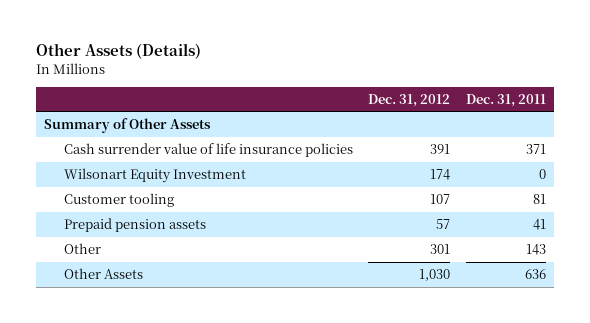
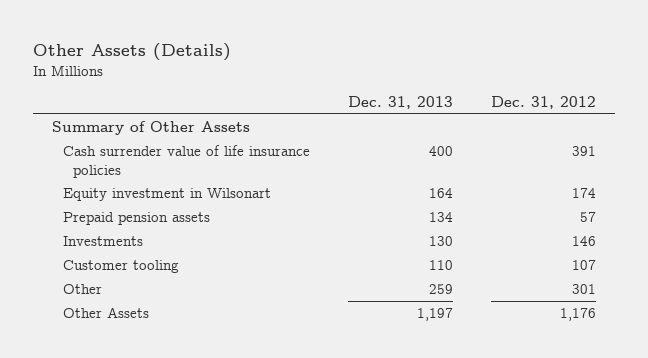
[465,93,546,107] Dec. 31, 2011 -> none
none -> [347,96,453,110] Dec. 31, 2013
[63,168,246,184] Wilsonart Equity Investment -> [62,187,271,201] Equity investment in Wilsonart
none -> [62,235,143,246] Investments
[63,193,174,208] Customer tooling -> [62,259,179,273] Customer tooling
[419,269,451,282] 1,030 -> [559,307,596,321] 1,176

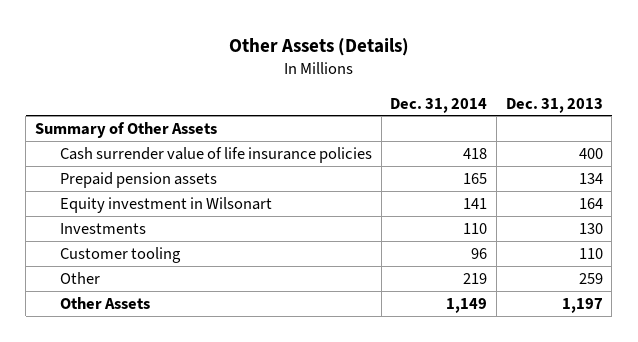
[490,96,596,110] Dec. 31, 2012 -> none
none -> [390,97,488,113] Dec. 31, 2014
[62,187,271,201] Equity investment in Wilsonart -> [60,196,273,213] Equity investment in Wilsonart

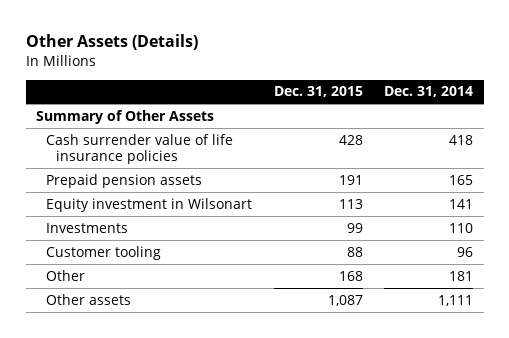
[505,97,603,113] Dec. 31, 2013 -> none
none -> [273,86,363,98] Dec. 31, 2015
[463,272,488,284] 219 -> [449,270,474,281] 181
[60,296,151,309] Other Assets -> [46,293,132,305] Other assets
[446,297,488,313] 1,149 -> [438,294,474,306] 1,111

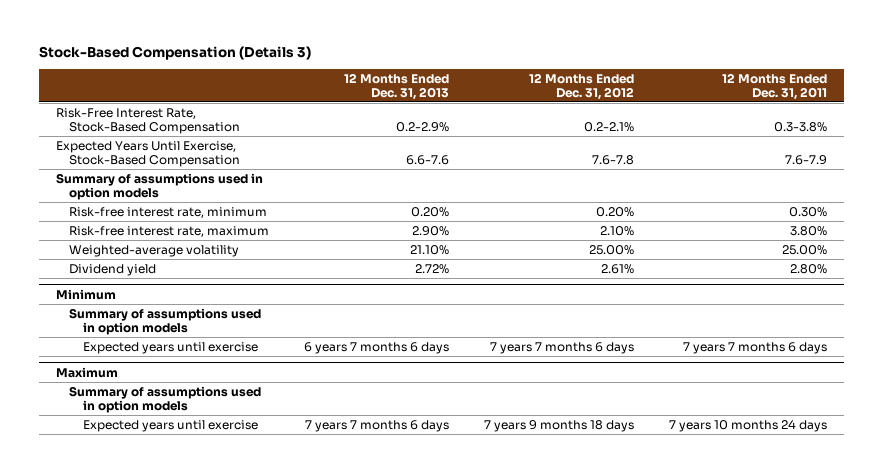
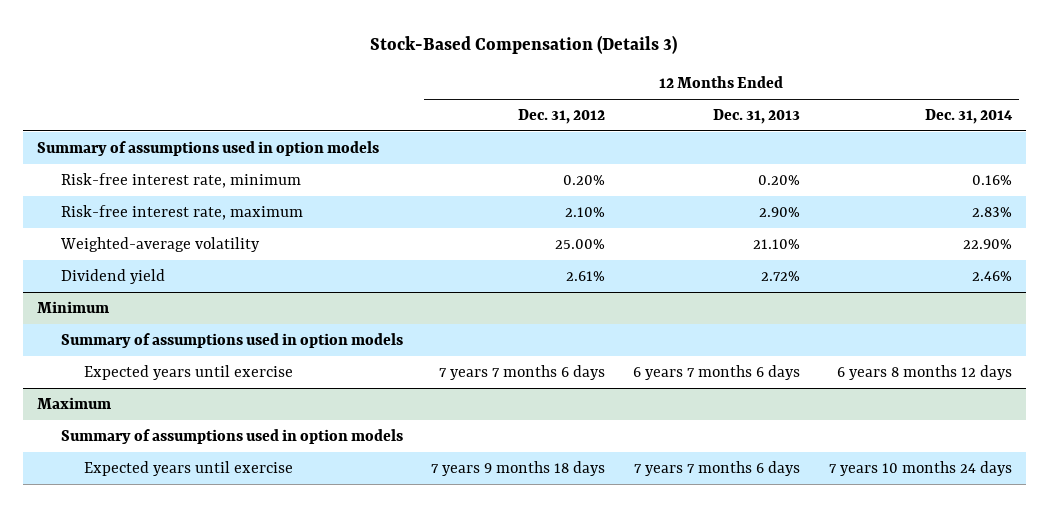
[721,72,827,100] 12 Months Ended Dec. 31, 2011 -> none
none -> [924,109,1013,125] Dec. 31, 2014
[56,107,241,134] Risk-Free Interest Rate, Stock-Based Compensation -> none
[56,140,241,167] Expected Years Until Exercise, Stock-Based Compensation -> none

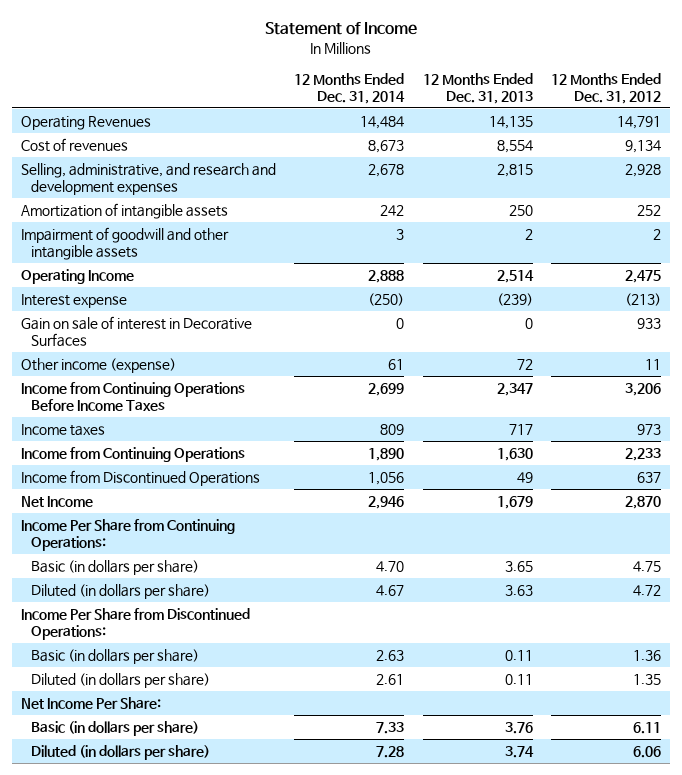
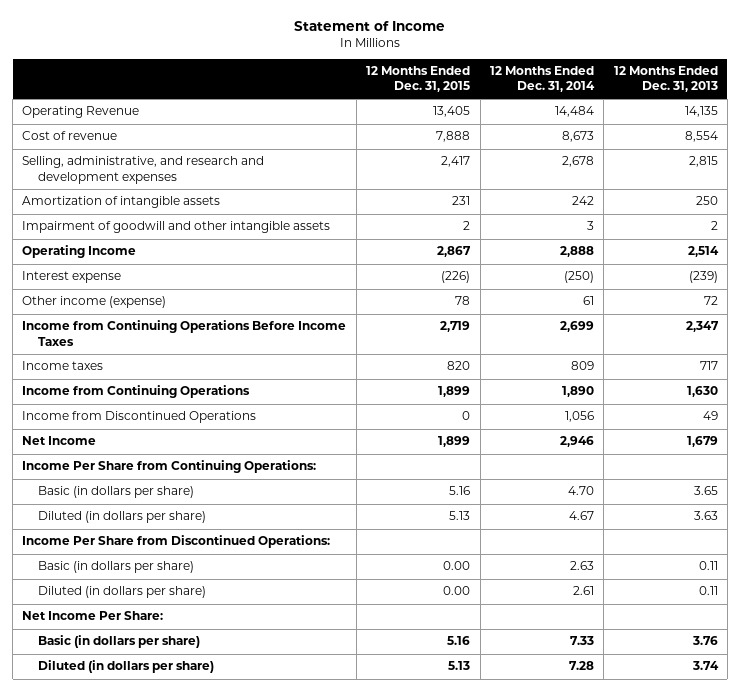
[550,73,661,104] 12 Months Ended Dec. 31, 2012 -> none
none -> [366,66,471,93] 12 Months Ended Dec. 31, 2015
[20,116,151,131] Operating Revenues -> [22,106,140,119] Operating Revenue
[20,138,128,153] Cost of revenues -> [22,131,118,141] Cost of revenue
[20,316,252,347] Gain on sale of interest in Decorative Surfaces -> none

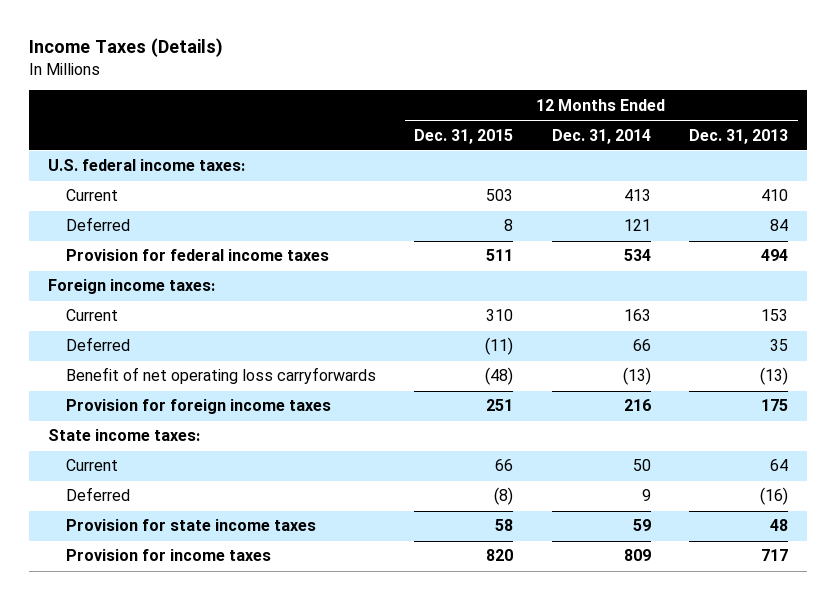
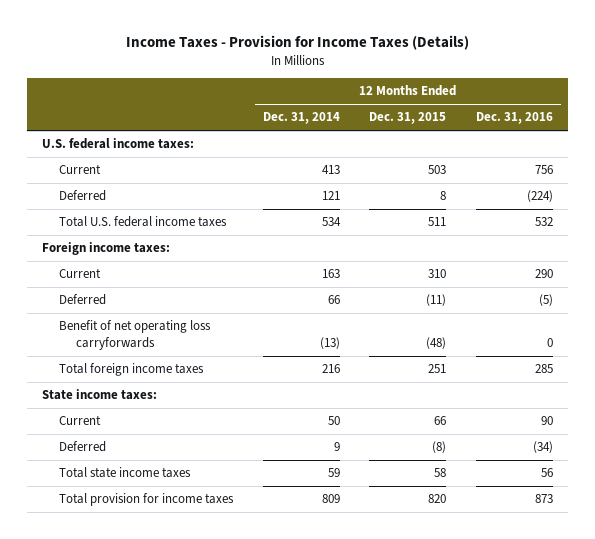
[28,38,223,58] Income Taxes (Details) -> [125,35,469,51] Income Taxes - Provision for Income Taxes (Details)
[689,128,789,144] Dec. 31, 2013 -> none
none -> [476,112,554,125] Dec. 31, 2016
[65,249,329,262] Provision for federal income taxes -> [58,216,227,228] Total U.S. federal income taxes
[65,399,331,415] Provision for foreign income taxes -> [58,363,204,377] Total foreign income taxes
[65,519,316,532] Provision for state income taxes -> [58,467,191,479] Total state income taxes
[65,549,271,562] Provision for income taxes -> [58,493,234,507] Total provision for income taxes

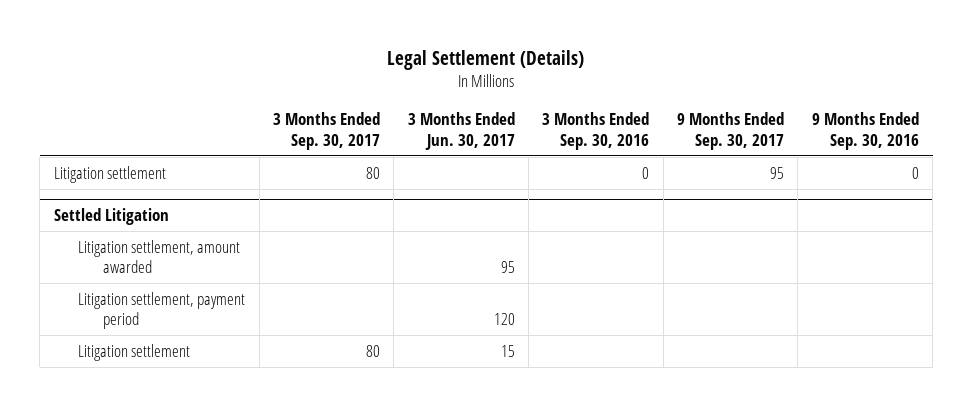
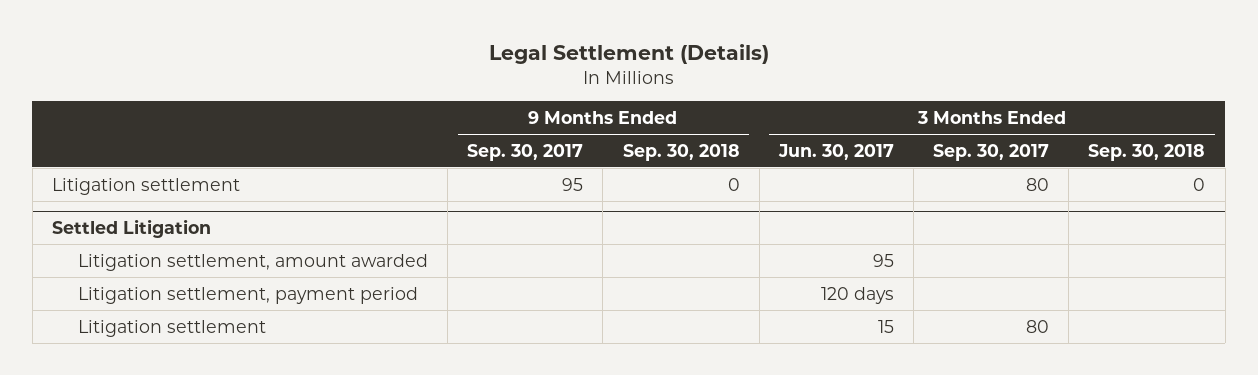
[542,112,650,150] 3 Months Ended Sep. 30, 2016 -> none
[811,112,919,150] 9 Months Ended Sep. 30, 2016 -> none
none -> [622,143,740,161] Sep. 30, 2018
none -> [1088,143,1206,161] Sep. 30, 2018
[493,313,515,326] 120 -> [820,286,894,304] 120 days

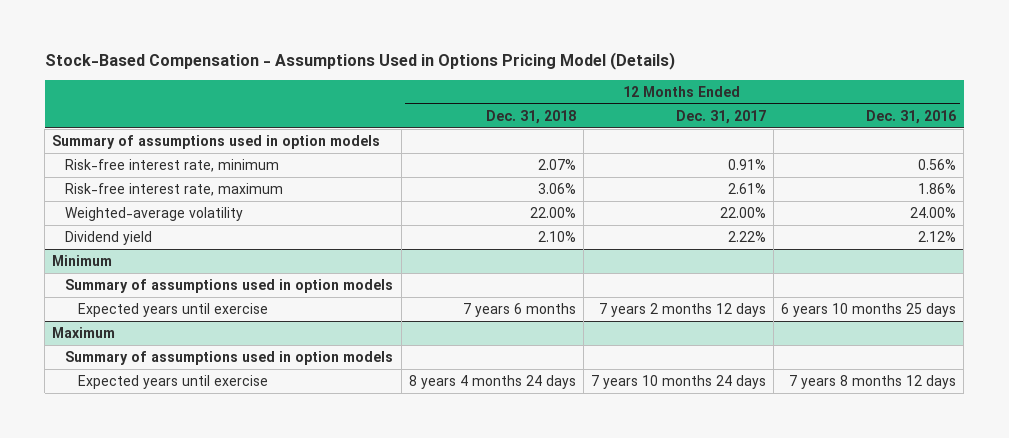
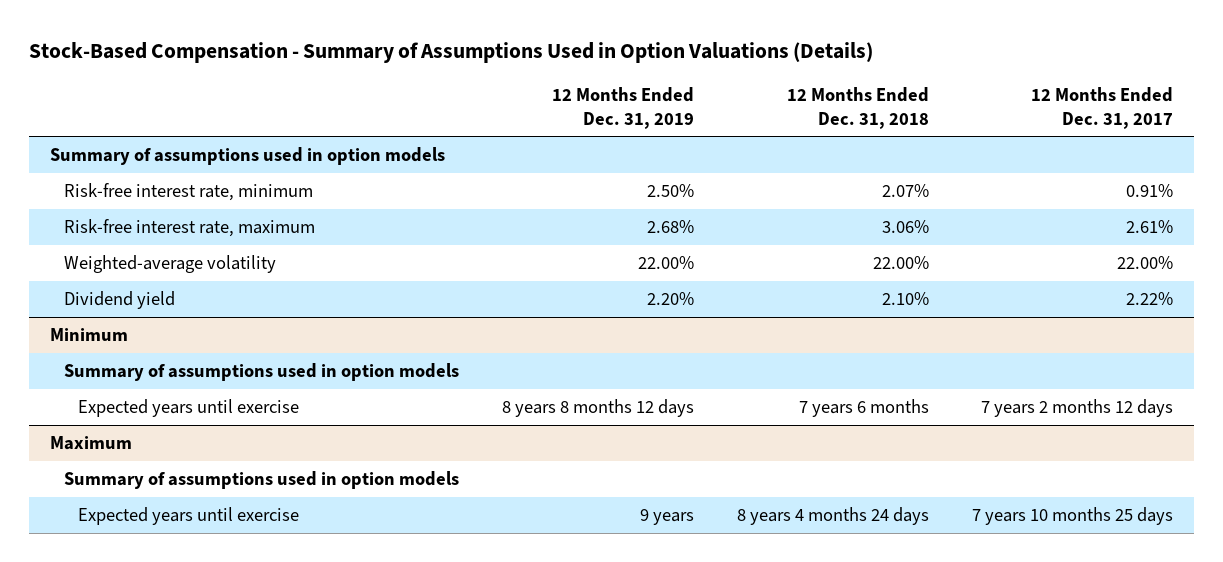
[44,52,675,71] Stock-Based Compensation - Assumptions Used in Options Pricing Model (Details) -> [29,42,874,64] Stock-Based Compensation - Summary of Assumptions Used in Option Valuations (Details)
[866,109,957,124] Dec. 31, 2016 -> none
none -> [552,86,695,129] 12 Months Ended Dec. 31, 2019
[590,374,766,389] 7 years 10 months 24 days -> [971,507,1173,526] 7 years 10 months 25 days

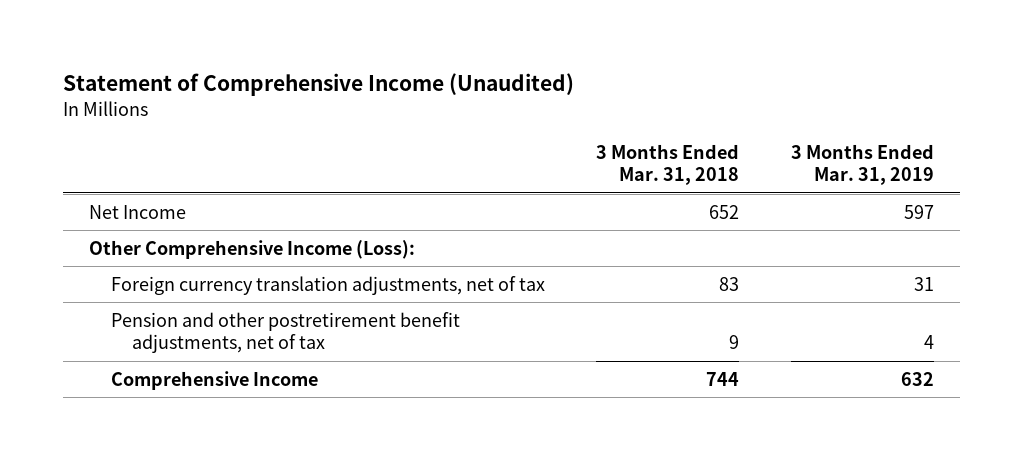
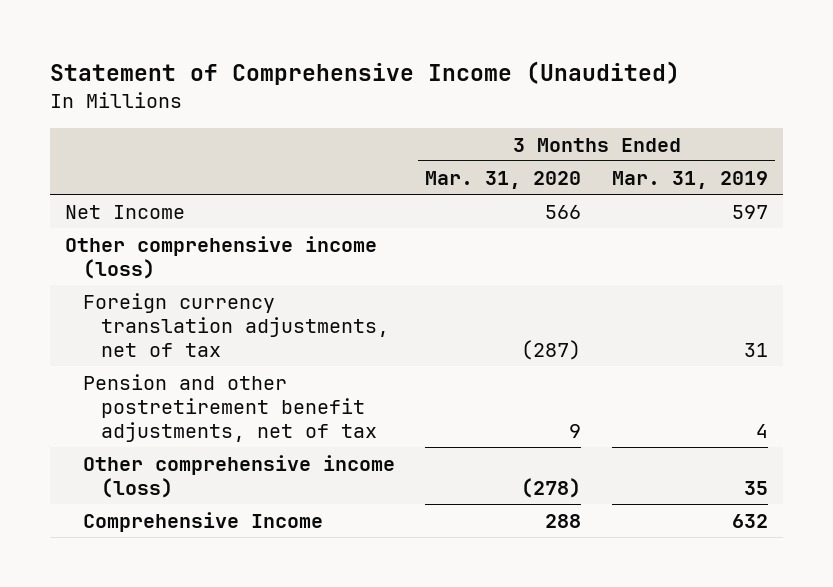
[596,143,740,186] 3 Months Ended Mar. 31, 2018 -> none
none -> [425,170,582,189] Mar. 31, 2020
[89,239,416,259] Other Comprehensive Income (Loss): -> [65,235,378,279] Other comprehensive income (loss)
none -> [83,454,396,498] Other comprehensive income (loss)

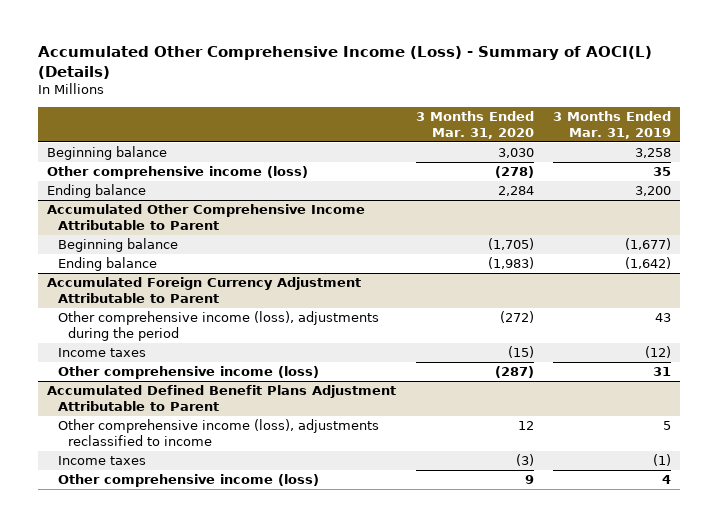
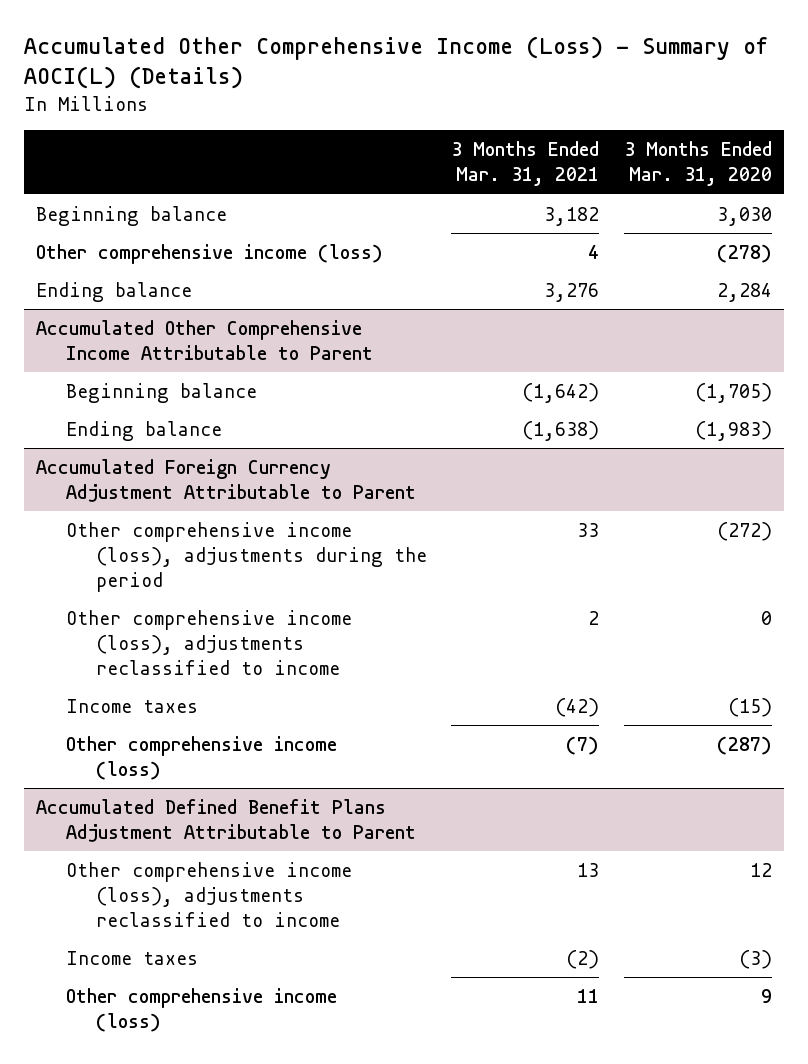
[552,110,671,139] 3 Months Ended Mar. 31, 2019 -> none
none -> [451,141,600,187] 3 Months Ended Mar. 31, 2021
none -> [65,609,352,675] Other comprehensive income (loss), adjustments reclassified to income

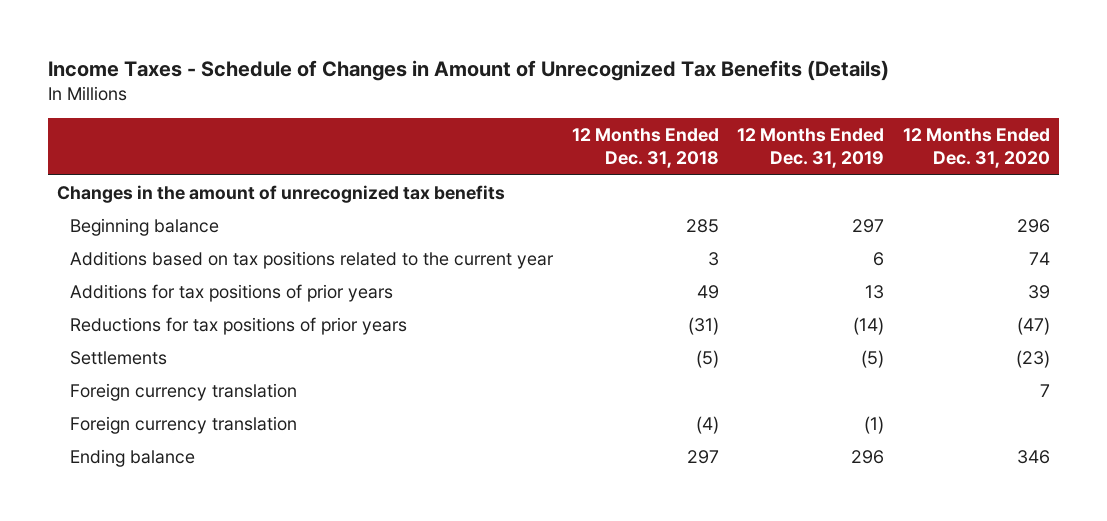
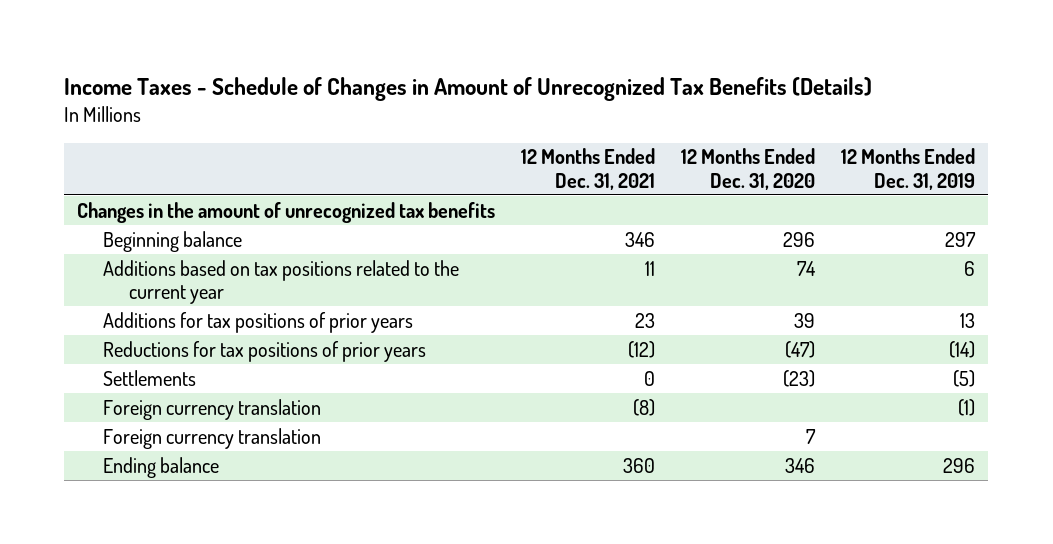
[571,128,719,169] 12 Months Ended Dec. 31, 2018 -> none
none -> [521,148,656,190] 12 Months Ended Dec. 31, 2021
[70,383,298,402] Foreign currency translation -> [103,427,322,449] Foreign currency translation

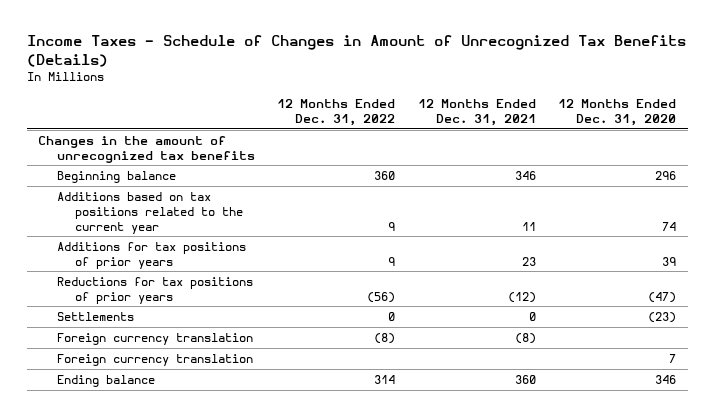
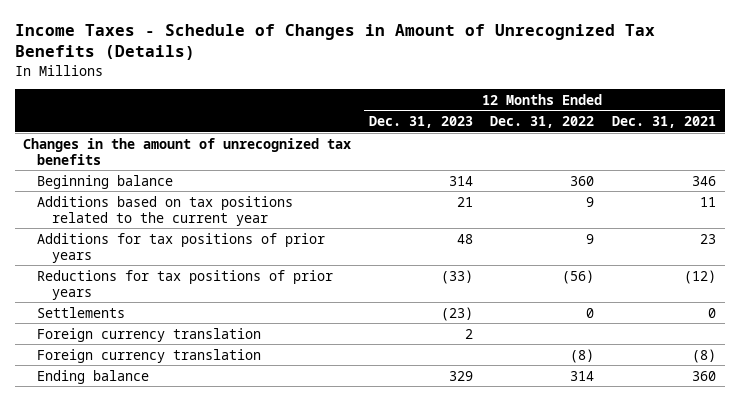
[558,99,677,126] 12 Months Ended Dec. 31, 2020 -> none
none -> [368,116,473,129] Dec. 31, 2023
[56,332,253,345] Foreign currency translation -> [37,348,262,363] Foreign currency translation

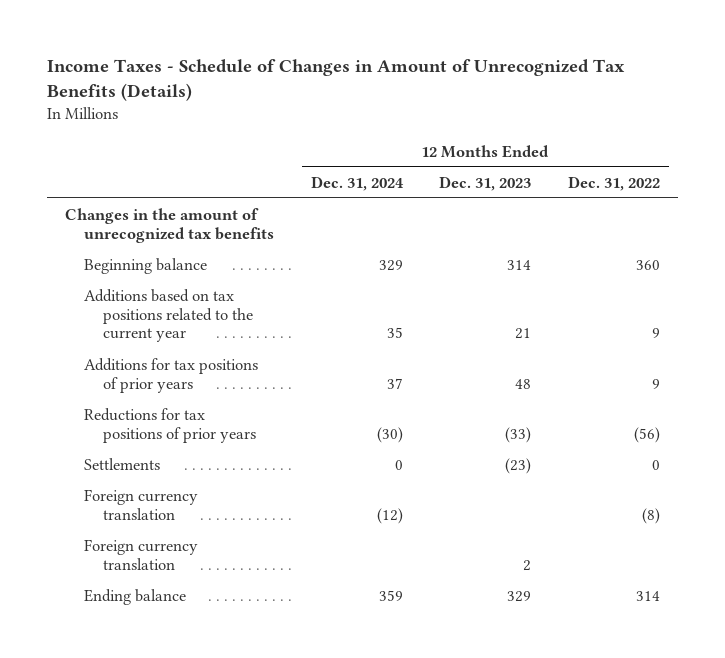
[611,116,716,129] Dec. 31, 2021 -> none
none -> [310,175,404,191] Dec. 31, 2024
[37,327,262,342] Foreign currency translation -> [84,538,199,570] Foreign currency translation

